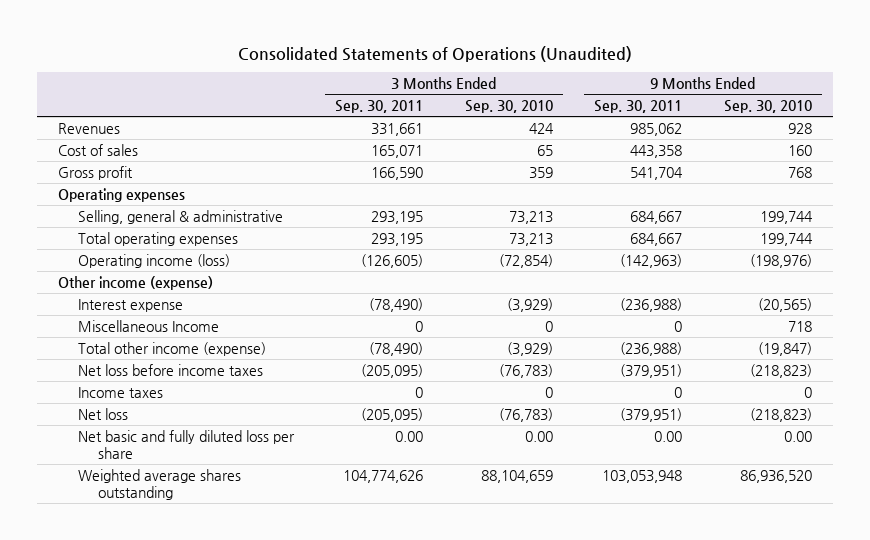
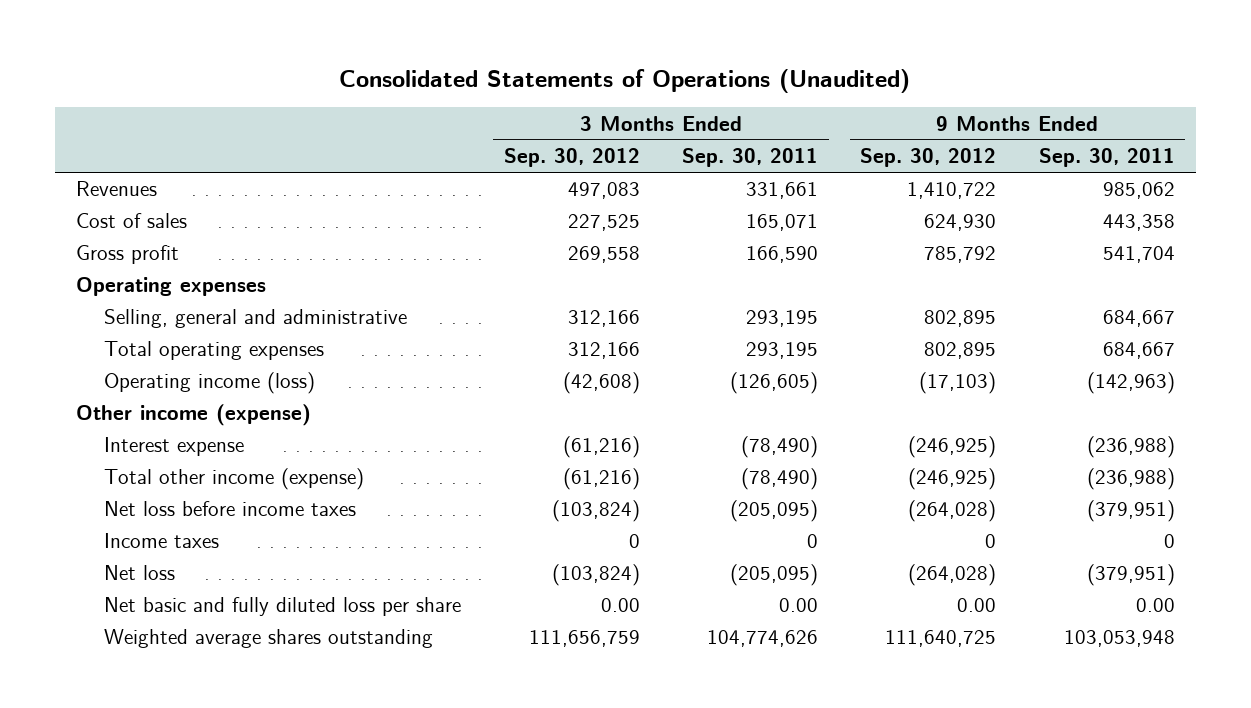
[464,100,553,114] Sep. 30, 2010 -> none
[723,100,812,114] Sep. 30, 2010 -> none
none -> [503,148,640,168] Sep. 30, 2012
none -> [860,148,997,168] Sep. 30, 2012
[77,209,283,224] Selling, general & administrative -> [104,309,408,329] Selling, general and administrative
[77,319,219,332] Miscellaneous Income -> none

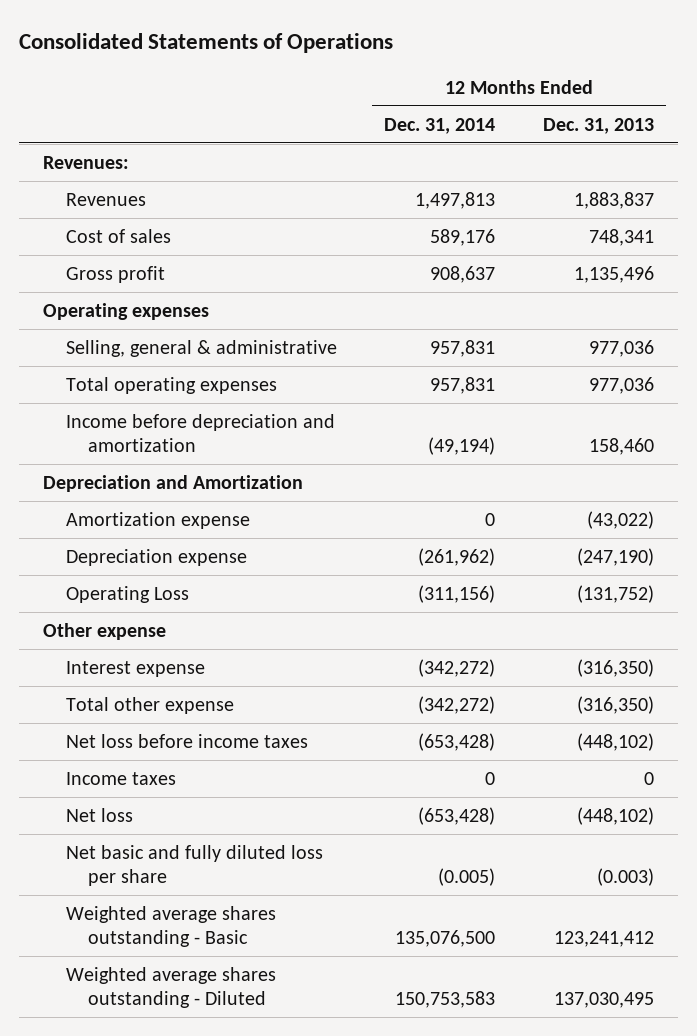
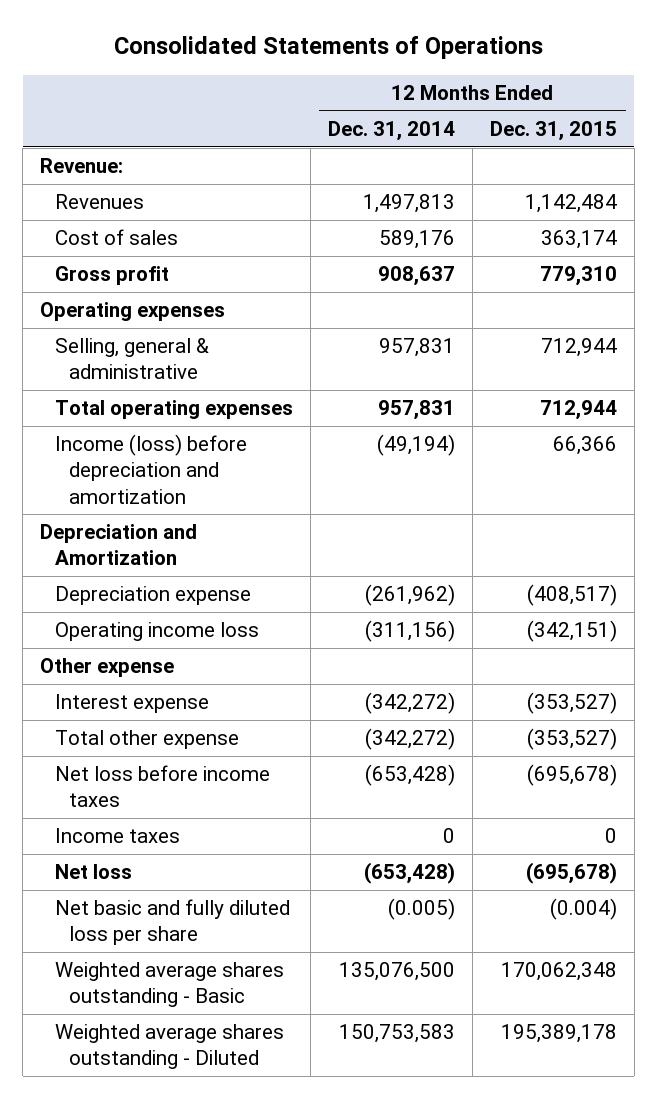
[542,117,654,134] Dec. 31, 2013 -> none
none -> [489,121,617,142] Dec. 31, 2015
[43,155,130,169] Revenues: -> [40,158,124,174] Revenue:
[65,413,335,452] Income before depreciation and amortization -> [54,434,247,504] Income (loss) before depreciation and amortization
[65,511,250,529] Amortization expense -> none
[65,585,189,603] Operating Loss -> [54,622,259,642] Operating income loss

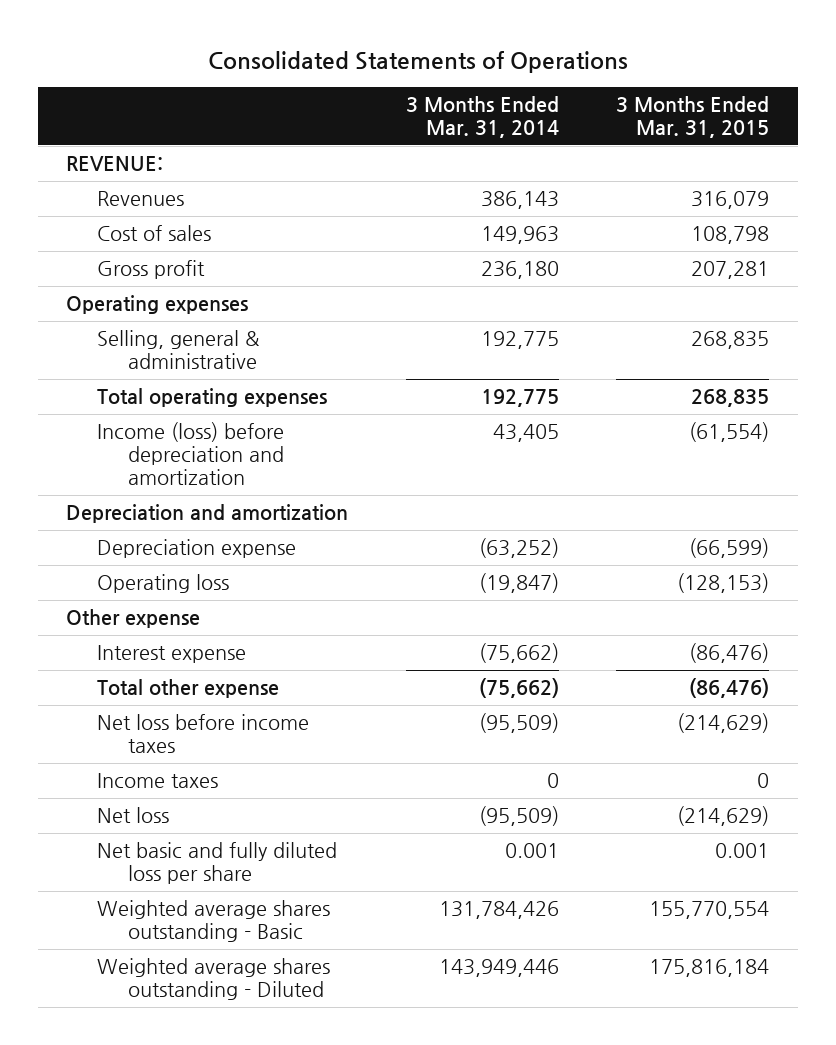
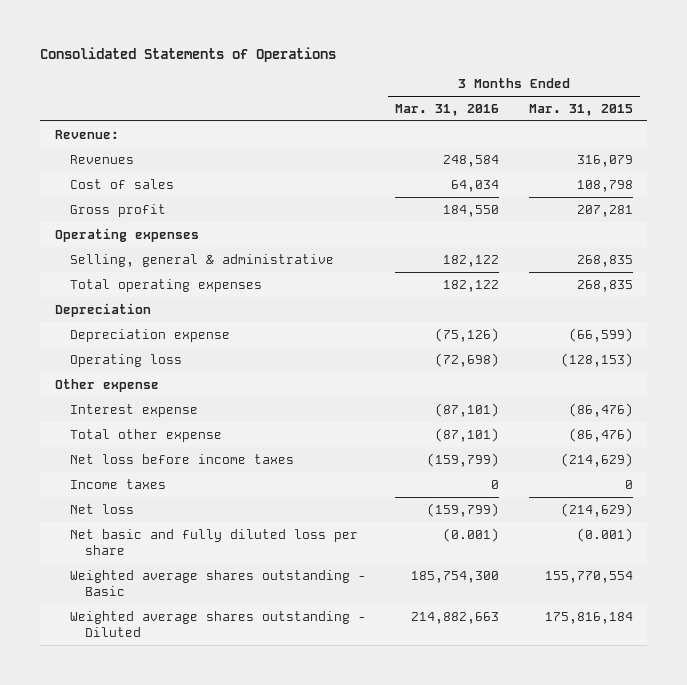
[405,96,559,139] 3 Months Ended Mar. 31, 2014 -> none
none -> [395,103,500,116] Mar. 31, 2016
[66,156,164,172] REVENUE: -> [54,129,119,139] Revenue:
[97,422,285,485] Income (loss) before depreciation and amortization -> none
[66,504,349,524] Depreciation and amortization -> none
none -> [54,302,151,317] Depreciation
[715,843,770,859] 0.001 -> [576,527,633,542] (0.001)

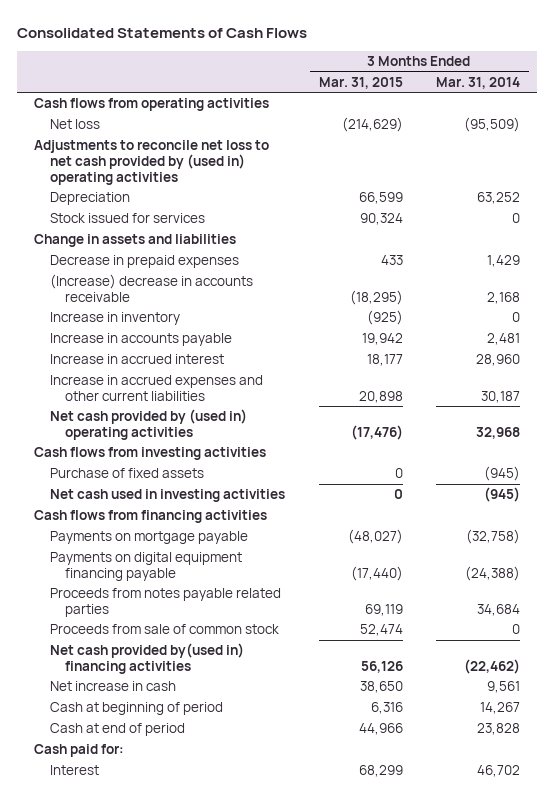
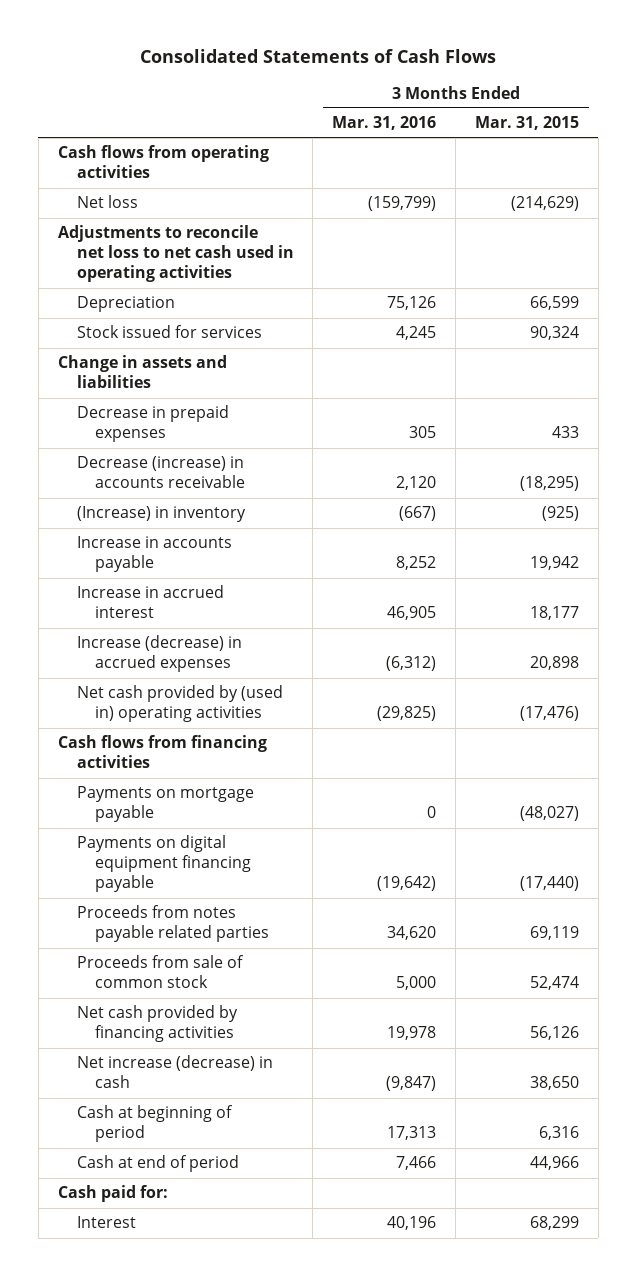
[436,77,521,90] Mar. 31, 2014 -> none
none -> [332,116,437,131] Mar. 31, 2016
[34,140,270,185] Adjustments to reconcile net loss to net cash provided by (used in) operating activities -> [57,225,294,283] Adjustments to reconcile net loss to net cash used in operating activities
[49,274,253,302] (Increase) decrease in accounts receivable -> [76,456,246,489] Decrease (increase) in accounts receivable
[49,312,180,326] Increase in inventory -> [76,506,246,523] (Increase) in inventory
[49,375,263,401] Increase in accrued expenses and other current liabilities -> [76,635,242,673] Increase (decrease) in accrued expenses
[34,447,267,461] Cash flows from investing activities -> none
[49,468,204,479] Purchase of fixed assets -> none
[49,489,285,503] Net cash used in investing activities -> none
[49,643,244,674] Net cash provided by(used in) financing activities -> [76,1005,238,1043] Net cash provided by financing activities
[49,681,176,692] Net increase in cash -> [76,1055,273,1089] Net increase (decrease) in cash

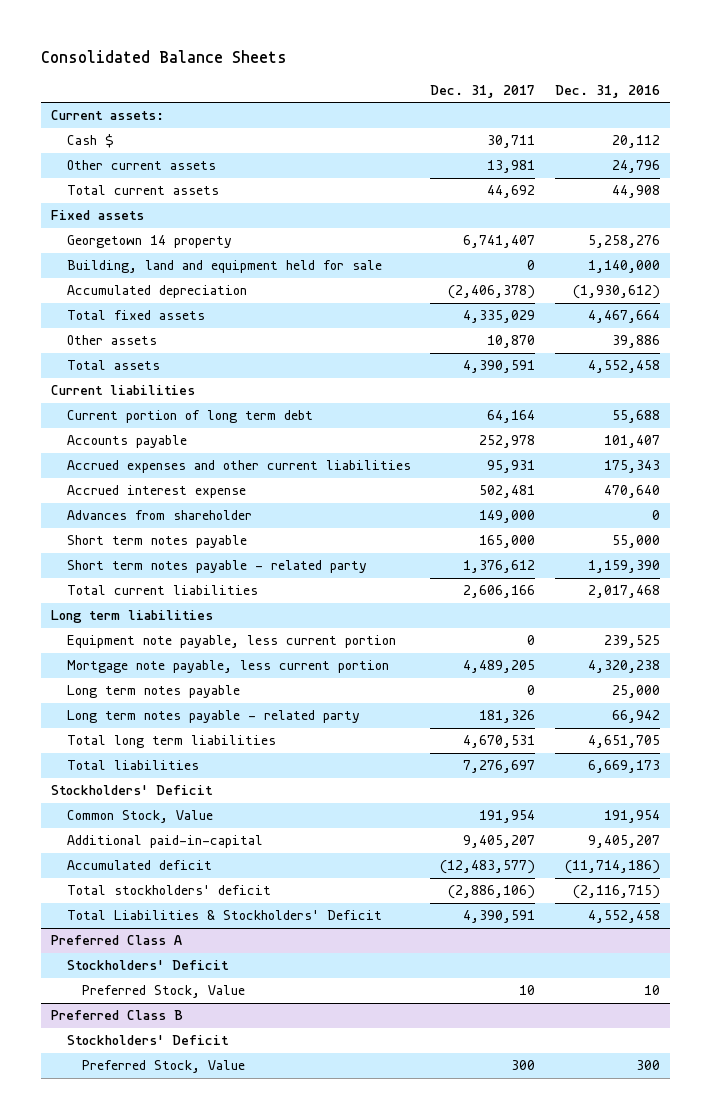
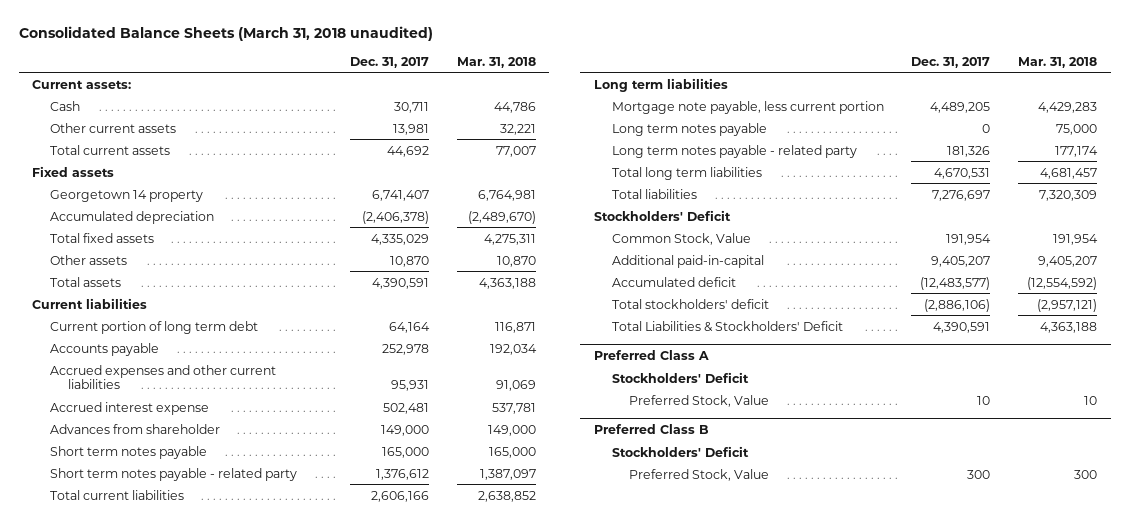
[41,50,288,64] Consolidated Balance Sheets -> [18,25,433,41] Consolidated Balance Sheets (March 31, 2018 unaudited)
[555,84,661,98] Dec. 31, 2016 -> none
none -> [456,56,536,68] Mar. 31, 2018
[66,134,114,149] Cash $ -> [50,100,81,111] Cash
[66,260,382,274] Building, land and equipment held for sale -> none
[66,635,396,649] Equipment note payable, less current portion -> none

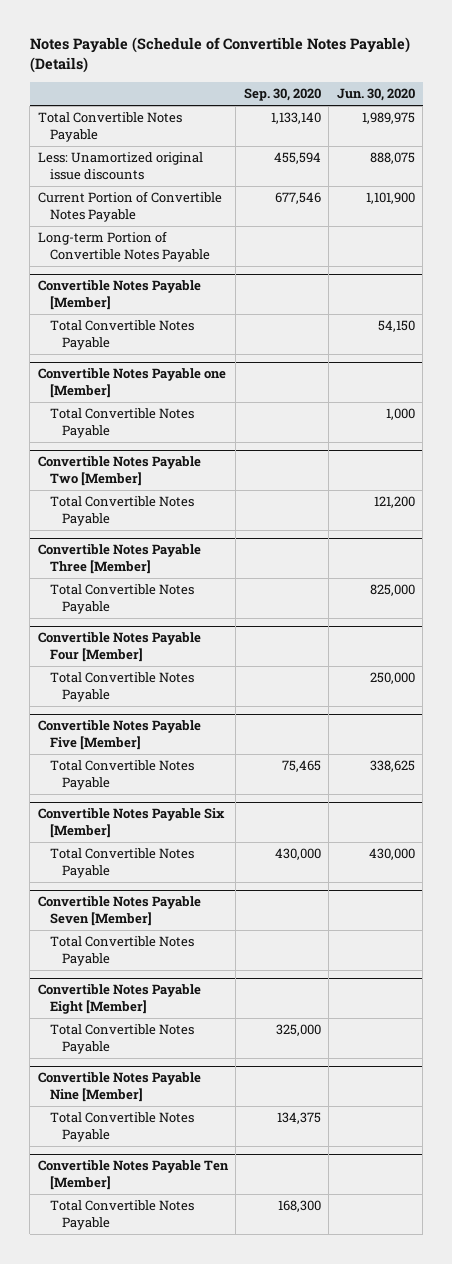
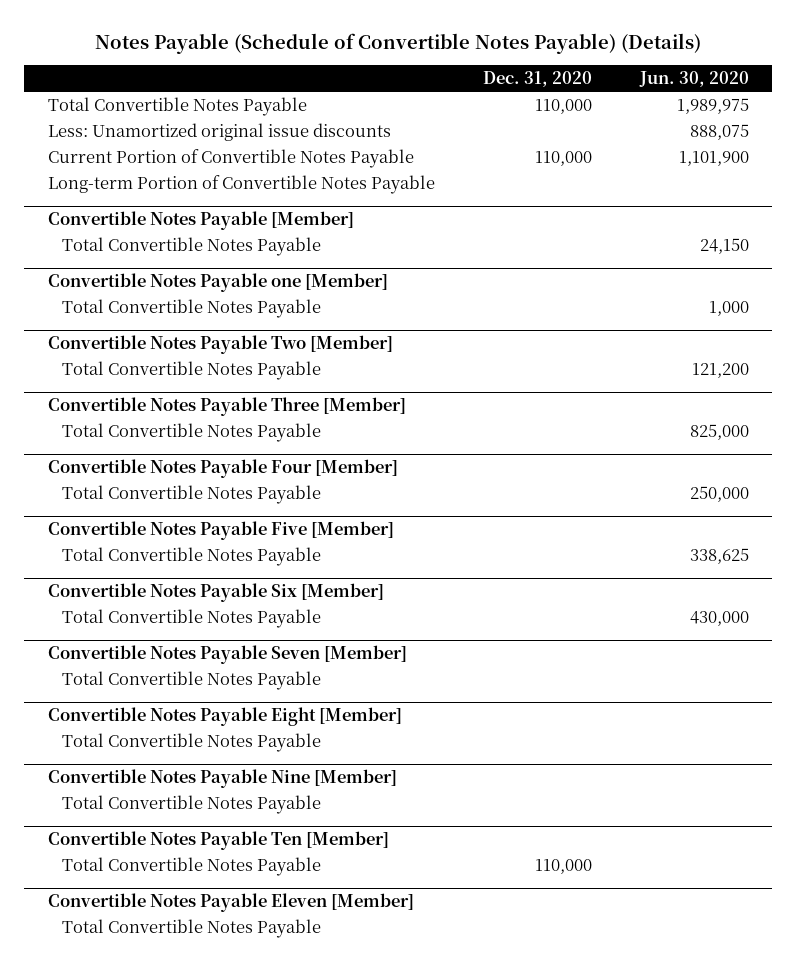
[243,88,321,102] Sep. 30, 2020 -> none
none -> [482,71,592,88] Dec. 31, 2020
[377,320,415,333] 54,150 -> [699,237,749,254] 24,150
none -> [47,893,414,913] Convertible Notes Payable Eleven [Member]
none -> [62,918,322,938] Total Convertible Notes Payable

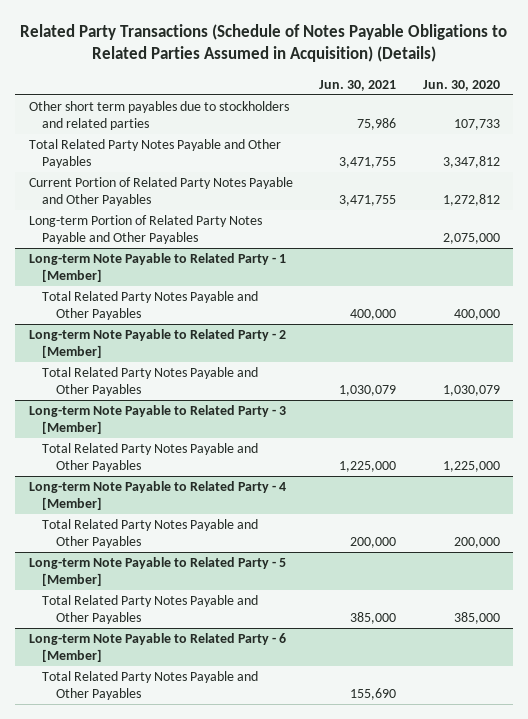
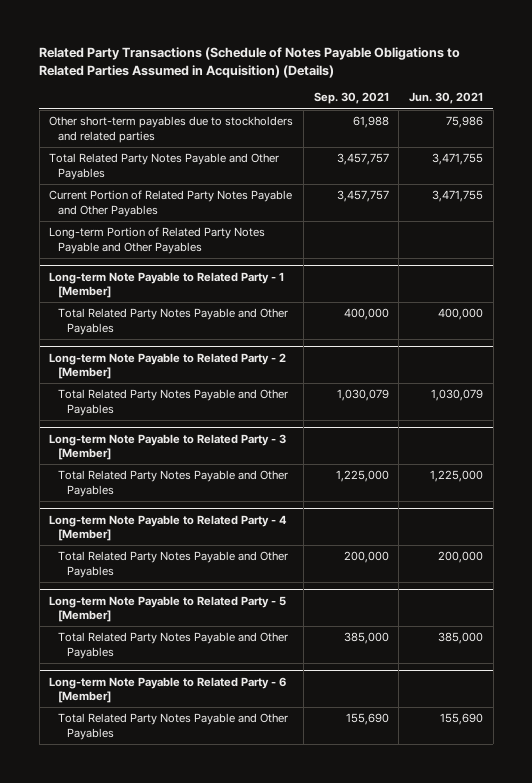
[422,79,500,91] Jun. 30, 2020 -> none
none -> [313,92,389,105] Sep. 30, 2021
[28,101,289,130] Other short term payables due to stockholders and related parties -> [49,116,294,143] Other short-term payables due to stockholders and related parties

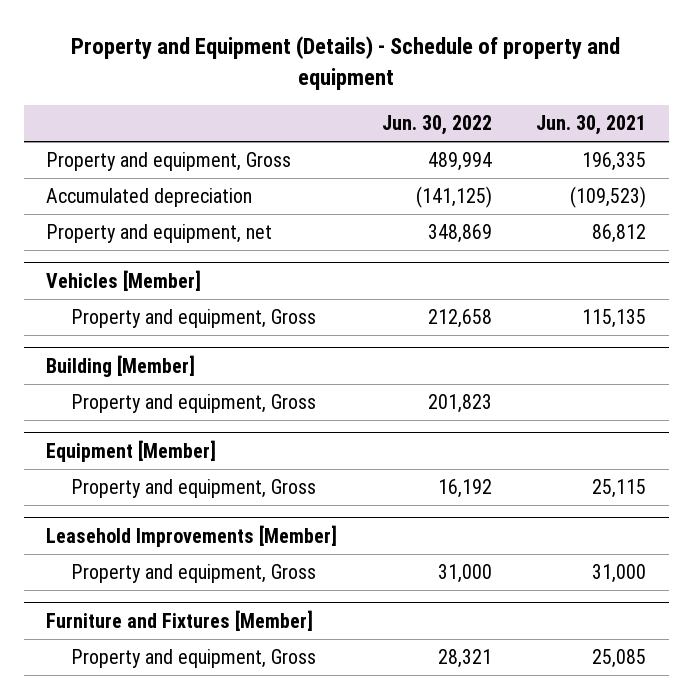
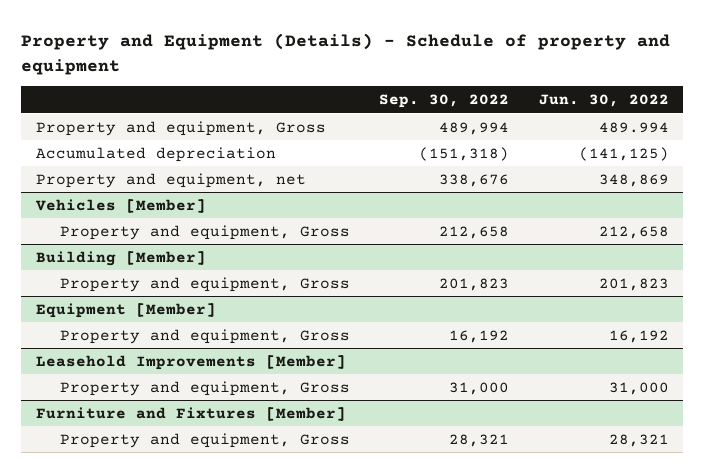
[536,115,647,136] Jun. 30, 2021 -> none
none -> [379,94,510,109] Sep. 30, 2022
[427,152,492,172] 489,994 -> [598,121,669,133] 489.994

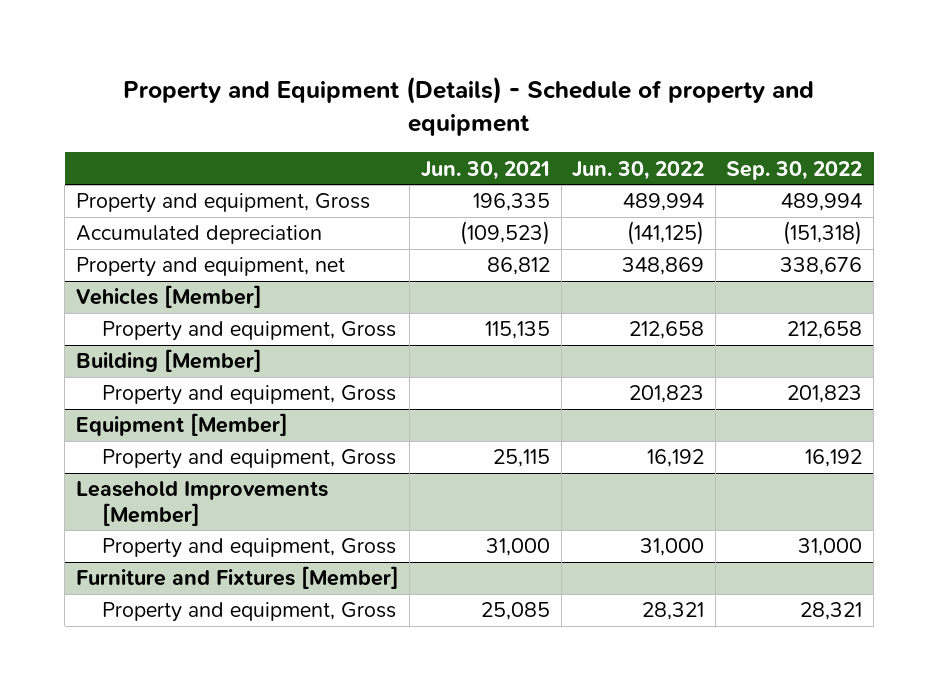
none -> [421,160,551,180] Jun. 30, 2021
[598,121,669,133] 489.994 -> [623,193,705,212] 489,994

